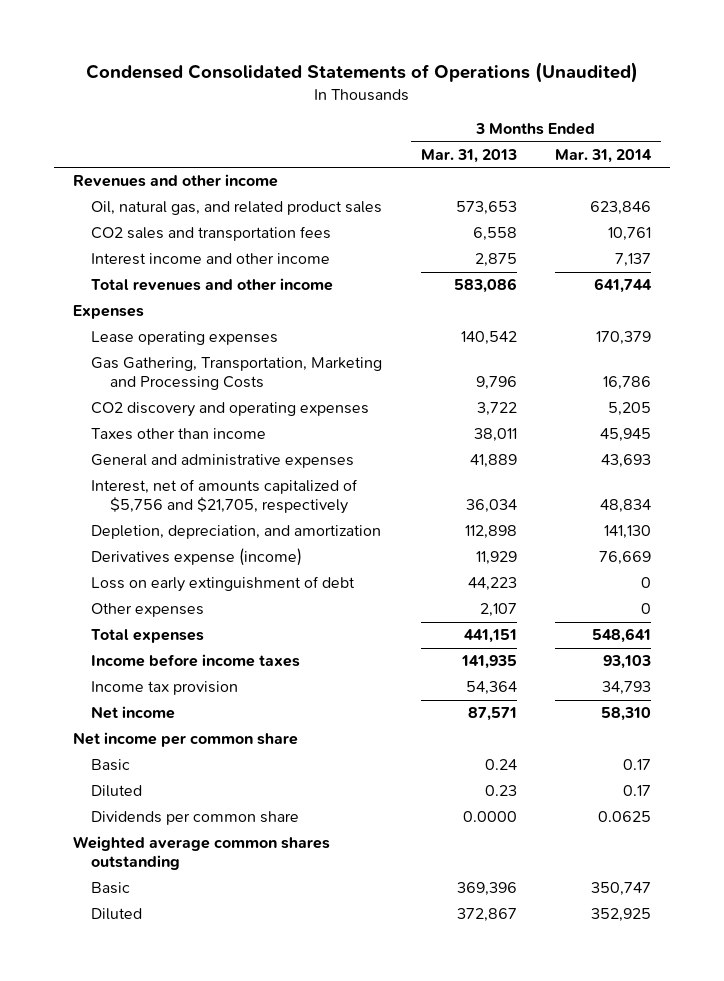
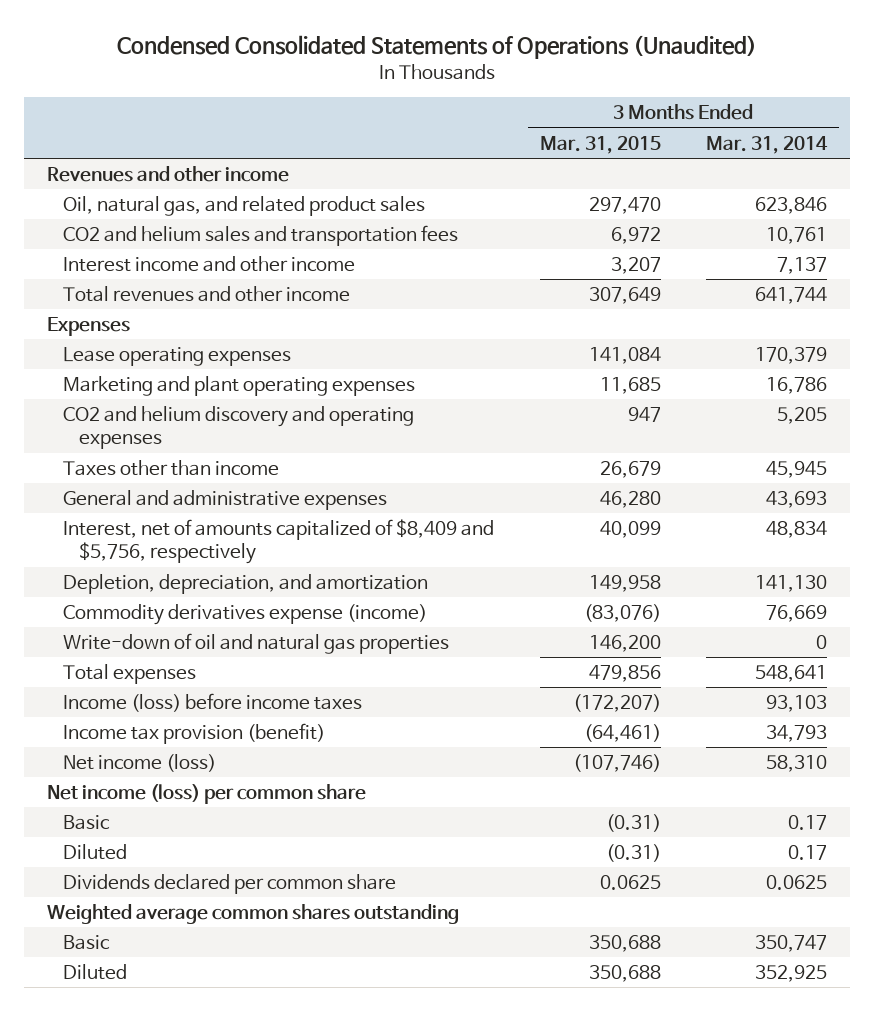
[420,148,517,163] Mar. 31, 2013 -> none
none -> [539,135,661,154] Mar. 31, 2015
[91,226,332,242] CO2 sales and transportation fees -> [62,224,458,246] CO2 and helium sales and transportation fees
[91,357,383,391] Gas Gathering, Transportation, Marketing and Processing Costs -> [62,375,415,396] Marketing and plant operating expenses
[91,402,370,418] CO2 discovery and operating expenses -> [62,405,414,450] CO2 and helium discovery and operating expenses
[91,479,359,515] Interest, net of amounts capitalized of $5,756 and $21,705, respectively -> [62,518,494,565] Interest, net of amounts capitalized of $8,409 and $5,756, respectively
[91,576,356,593] Loss on early extinguishment of debt -> none
[91,603,205,618] Other expenses -> none
[91,548,303,567] Derivatives expense (income) -> [62,603,427,625] Commodity derivatives expense (income)
none -> [62,632,449,654] Write-down of oil and natural gas properties
[91,654,301,668] Income before income taxes -> [62,692,362,712] Income (loss) before income taxes
[91,681,239,696] Income tax provision -> [62,722,325,744] Income tax provision (benefit)
[91,706,176,720] Net income -> [62,753,216,772] Net income (loss)
[72,732,298,748] Net income per common share -> [47,783,367,804] Net income (loss) per common share
[91,811,300,826] Dividends per common share -> [62,873,396,894] Dividends declared per common share

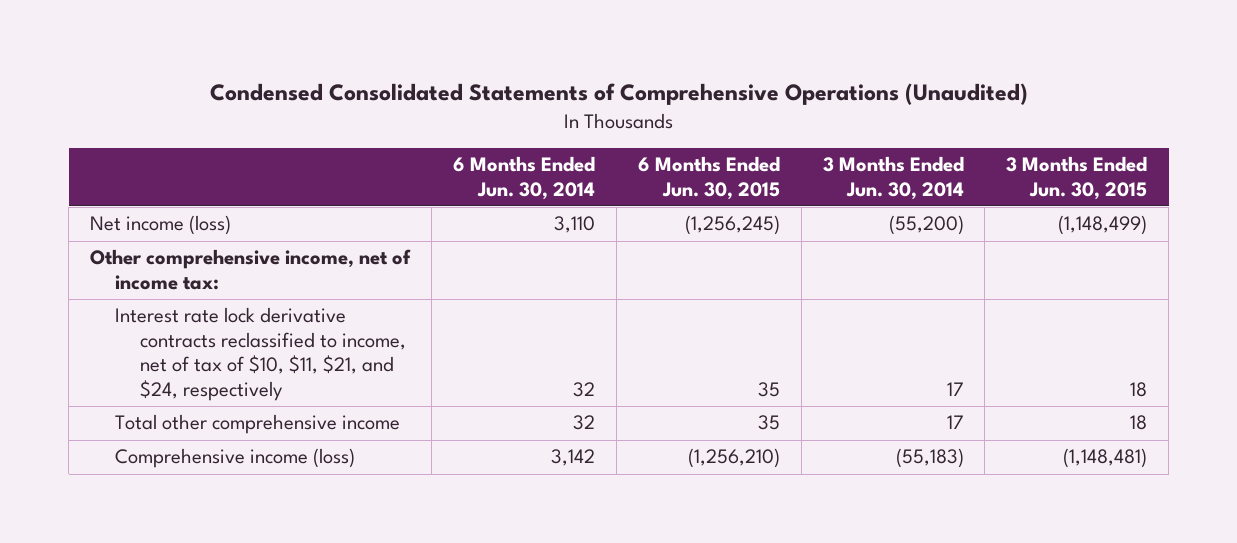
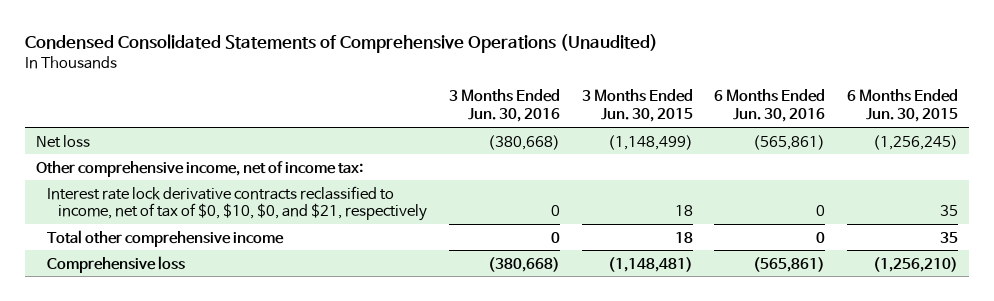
[452,156,595,200] 6 Months Ended Jun. 30, 2014 -> none
[822,156,964,200] 3 Months Ended Jun. 30, 2014 -> none
none -> [449,89,561,123] 3 Months Ended Jun. 30, 2016
none -> [714,89,826,123] 6 Months Ended Jun. 30, 2016
[90,215,232,236] Net income (loss) -> [35,134,90,148] Net loss
[115,307,407,401] Interest rate lock derivative contracts reclassified to income, net of tax of $10, $11, $21, and $24, respectively -> [47,185,428,222] Interest rate lock derivative contracts reclassified to income, net of tax of $0, $10, $0, and $21, respectively
[115,448,356,469] Comprehensive income (loss) -> [47,255,186,273] Comprehensive loss

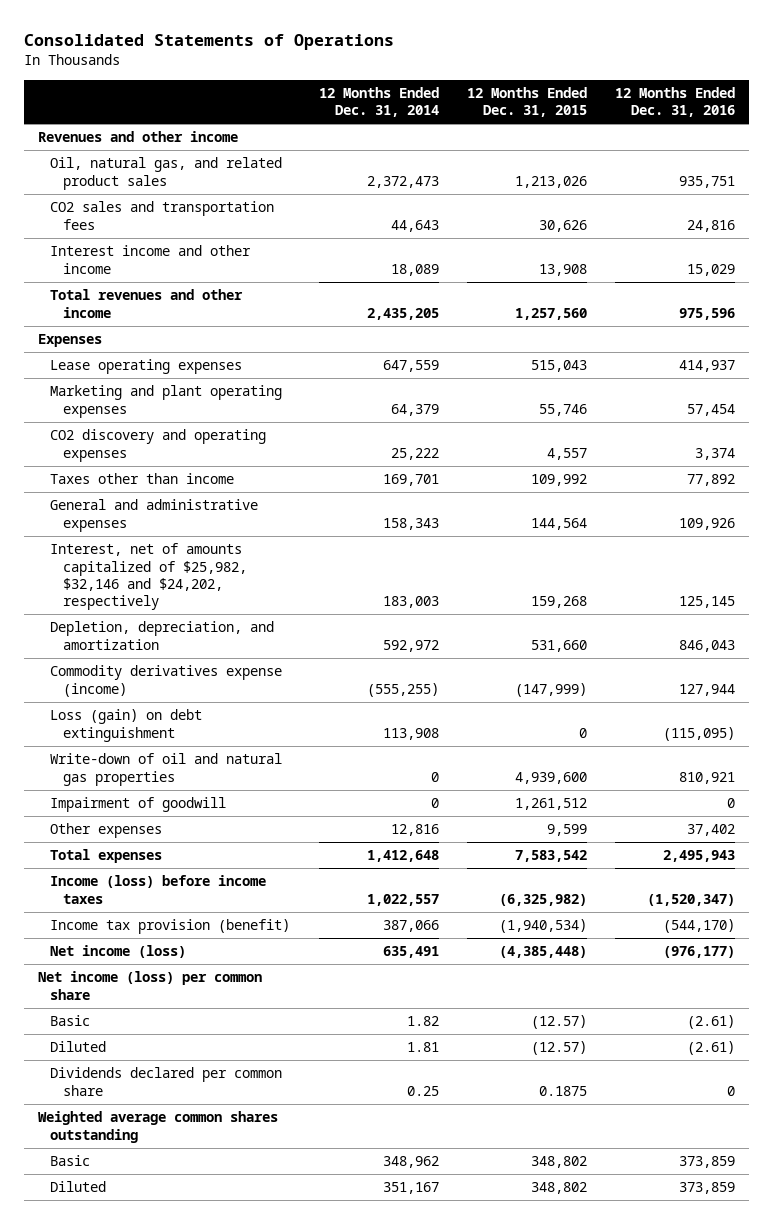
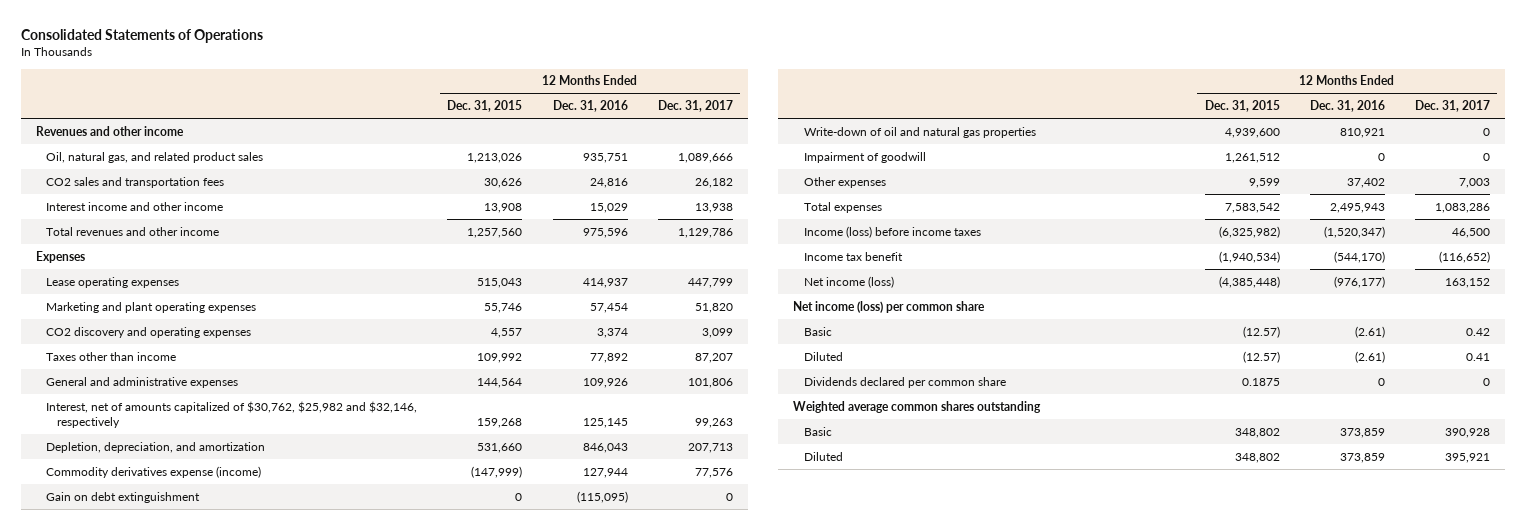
[318,86,439,118] 12 Months Ended Dec. 31, 2014 -> none
none -> [657,100,733,113] Dec. 31, 2017
[50,543,247,611] Interest, net of amounts capitalized of $25,982, $32,146 and $24,202, respectively -> [46,400,418,429] Interest, net of amounts capitalized of $30,762, $25,982 and $32,146, respectively
[50,709,203,742] Loss (gain) on debt extinguishment -> [46,491,201,503] Gain on debt extinguishment
[50,919,291,935] Income tax provision (benefit) -> [803,251,903,261] Income tax benefit

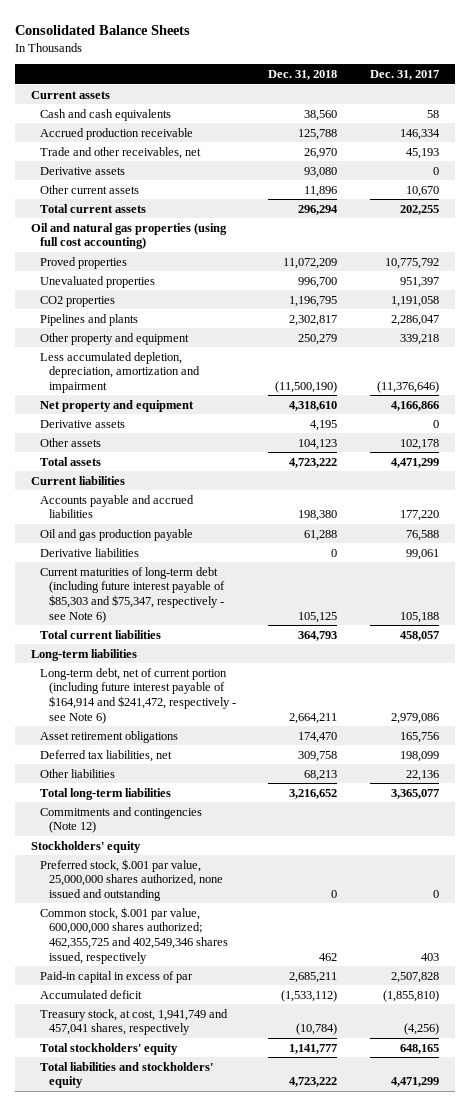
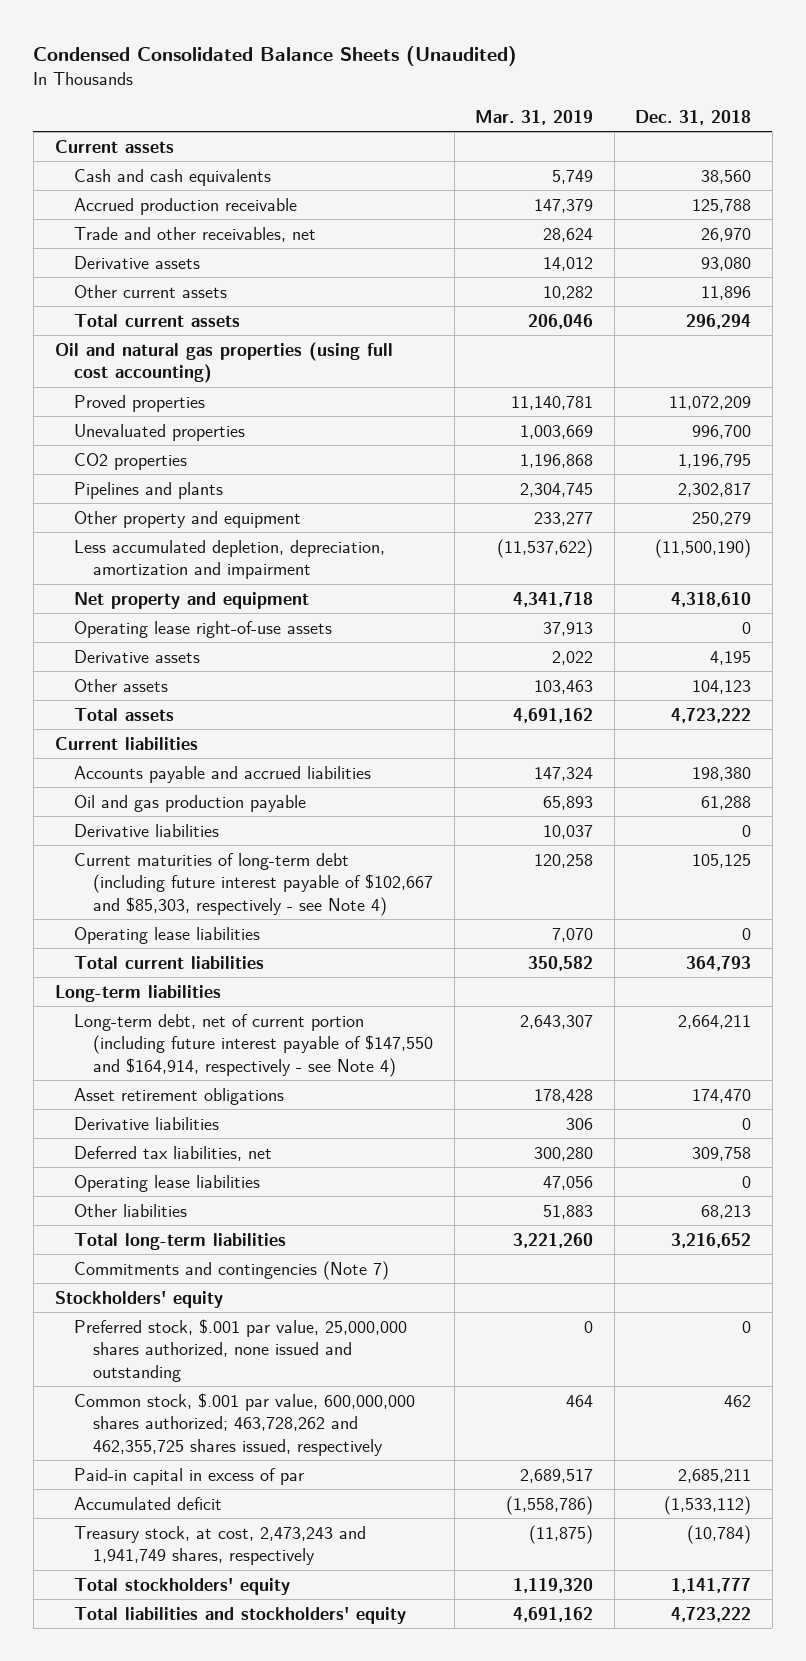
[14,24,190,35] Consolidated Balance Sheets -> [33,45,518,66] Condensed Consolidated Balance Sheets (Unaudited)
[369,70,439,81] Dec. 31, 2017 -> none
none -> [475,109,594,125] Mar. 31, 2019
none -> [73,620,332,638] Operating lease right-of-use assets
[40,566,226,623] Current maturities of long-term debt (including future interest payable of $85,303 and $75,347, respectively - see Note 6) -> [73,852,434,916] Current maturities of long-term debt (including future interest payable of $102,667 and $85,303, respectively - see Note 4)
none -> [73,926,260,944] Operating lease liabilities
[40,667,237,724] Long-term debt, net of current portion (including future interest payable of $164,914 and $241,472, respectively - see Note 6) -> [73,1013,434,1077] Long-term debt, net of current portion (including future interest payable of $147,550 and $164,914, respectively - see Note 4)
none -> [73,1116,219,1130] Derivative liabilities
none -> [73,1174,260,1192] Operating lease liabilities
[40,806,203,834] Commitments and contingencies (Note 12) -> [73,1260,389,1280] Commitments and contingencies (Note 7)
[40,906,229,964] Common stock, $.001 par value, 600,000,000 shares authorized; 462,355,725 and 402,549,346 shares issued, respectively -> [73,1392,415,1456] Common stock, $.001 par value, 600,000,000 shares authorized; 463,728,262 and 462,355,725 shares issued, respectively
[40,1008,229,1036] Treasury stock, at cost, 1,941,749 and 457,041 shares, respectively -> [73,1525,366,1566] Treasury stock, at cost, 2,473,243 and 1,941,749 shares, respectively

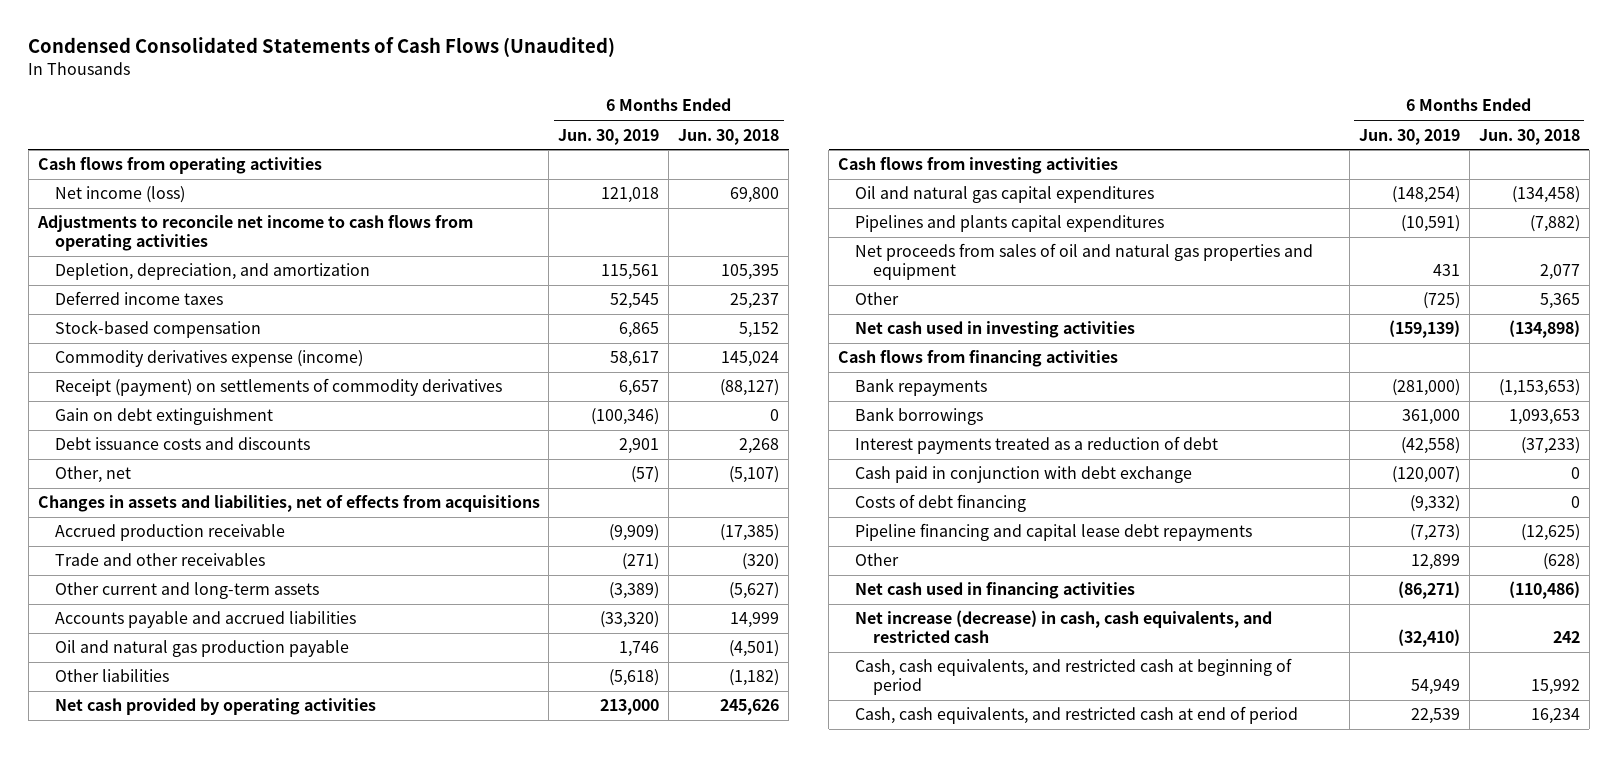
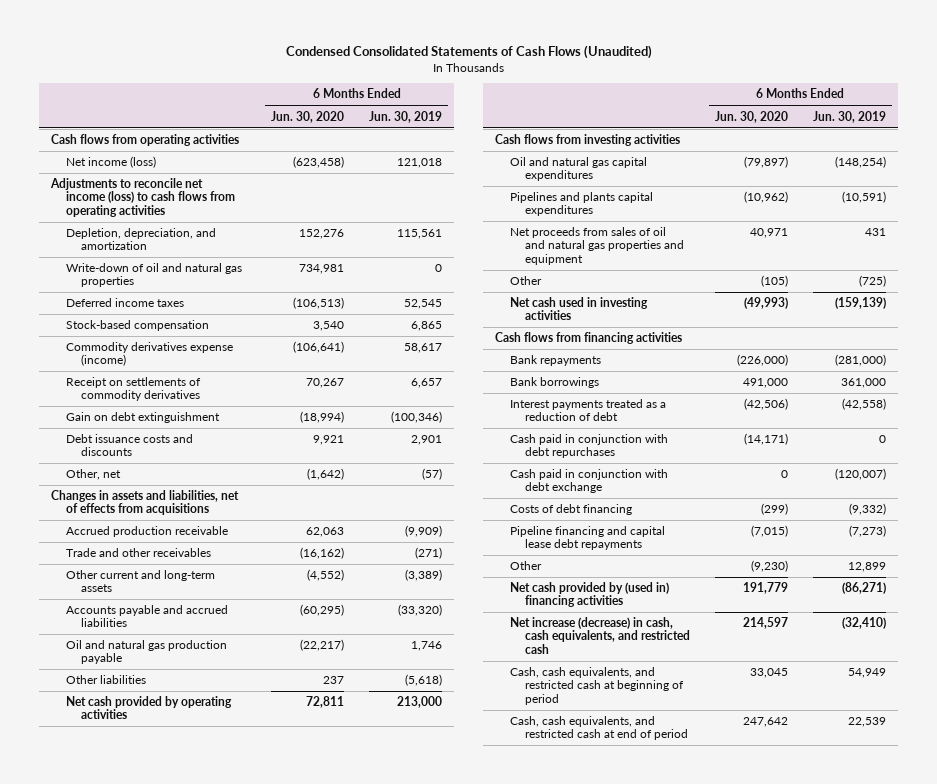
[678,128,780,145] Jun. 30, 2018 -> none
none -> [271,110,345,123] Jun. 30, 2020
[36,215,473,252] Adjustments to reconcile net income to cash flows from operating activities -> [50,178,236,217] Adjustments to reconcile net income (loss) to cash flows from operating activities
none -> [66,263,243,288] Write-down of oil and natural gas properties
[55,378,503,397] Receipt (payment) on settlements of commodity derivatives -> [66,377,202,402] Receipt on settlements of commodity derivatives
none -> [510,434,669,459] Cash paid in conjunction with debt repurchases
[855,582,1136,600] Net cash used in financing activities -> [510,582,670,608] Net cash provided by (used in) financing activities

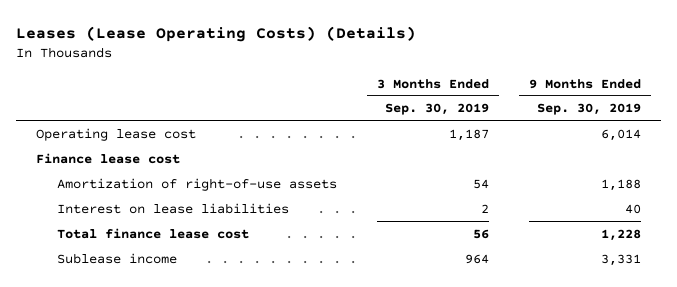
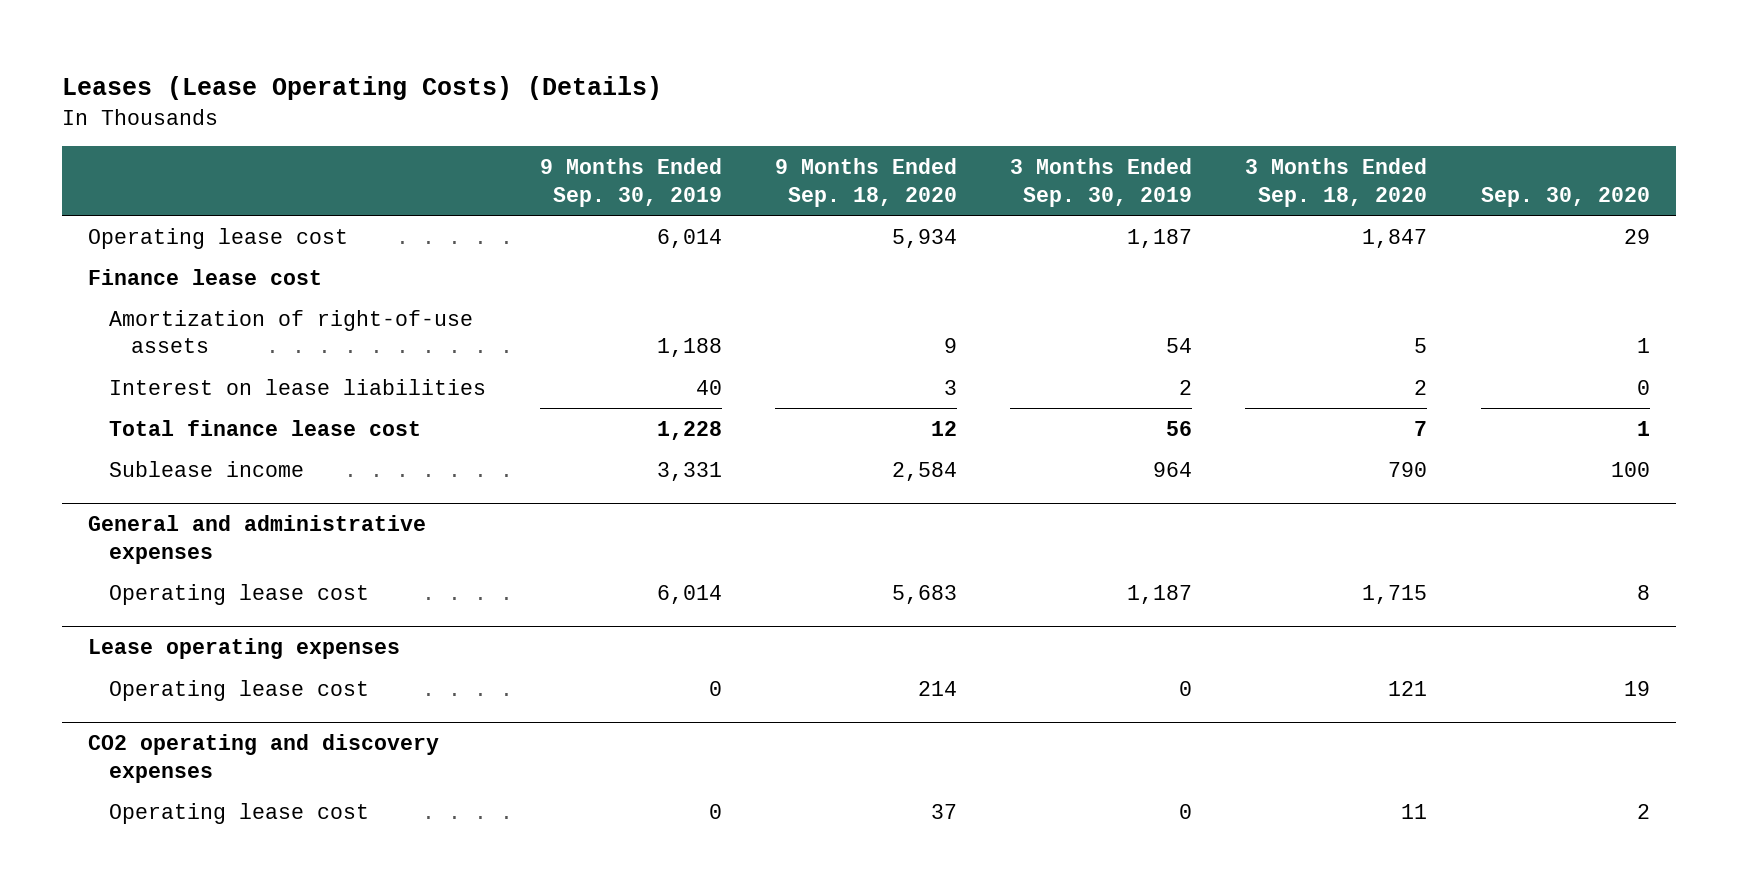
none -> [774,158,957,207] 9 Months Ended Sep. 18, 2020
none -> [1245,158,1428,207] 3 Months Ended Sep. 18, 2020
none -> [1480,186,1650,207] Sep. 30, 2020
none -> [88,515,427,565] General and administrative expenses
none -> [109,583,370,605] Operating lease cost
none -> [88,638,401,660] Lease operating expenses
none -> [109,679,370,701] Operating lease cost
none -> [88,734,440,784] CO2 operating and discovery expenses
none -> [109,802,370,824] Operating lease cost

